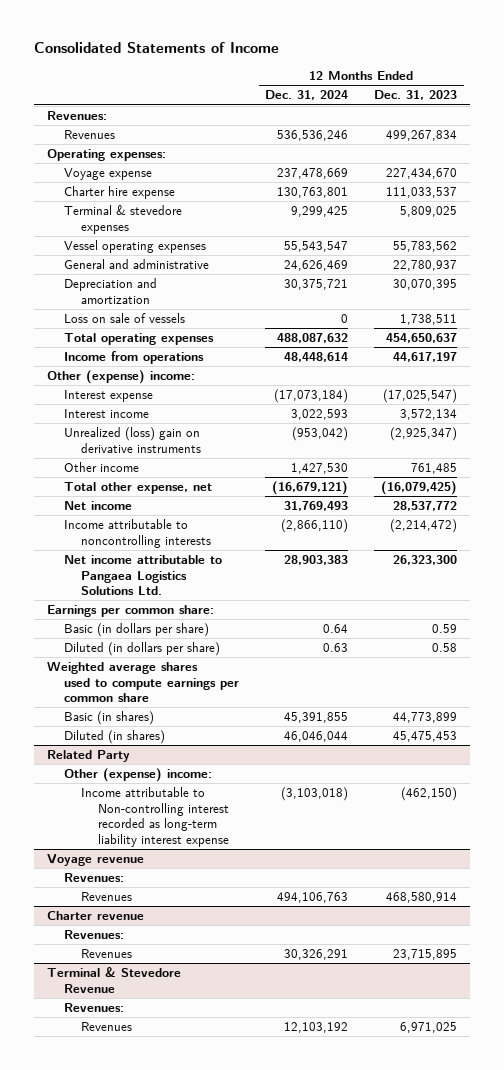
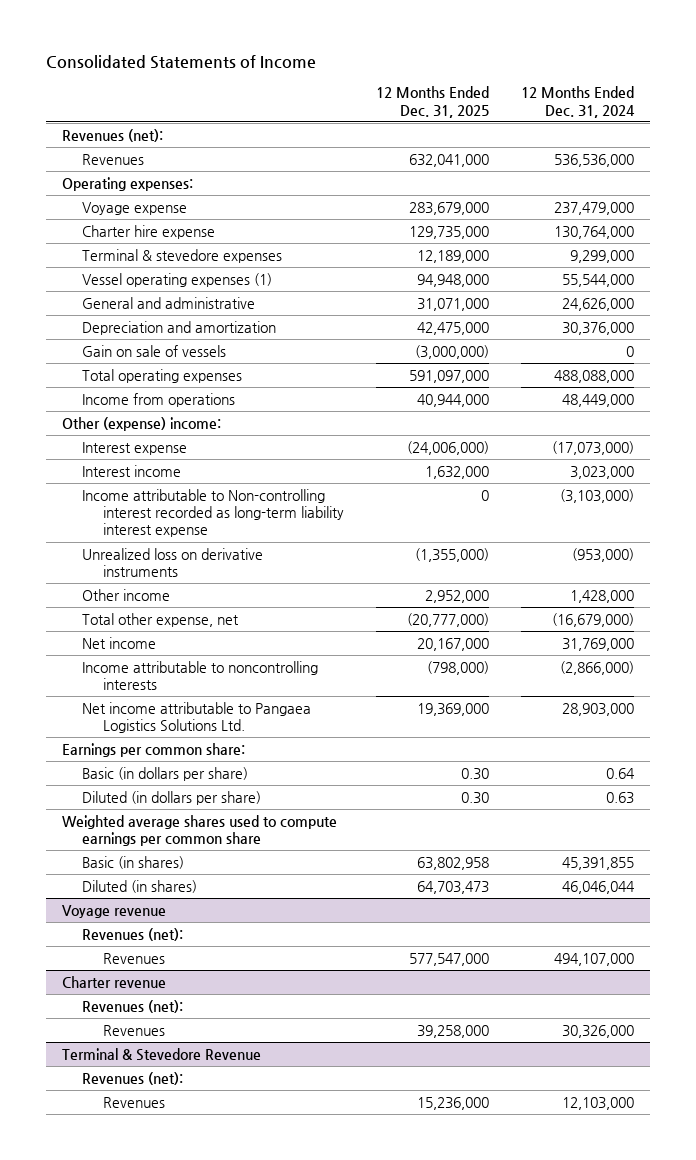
[374,90,458,101] Dec. 31, 2023 -> none
none -> [375,86,489,118] 12 Months Ended Dec. 31, 2025
[46,111,107,121] Revenues: -> [62,128,164,142] Revenues (net):
[277,130,349,142] 536,536,246 -> [553,153,634,167] 536,536,000
[277,168,349,180] 237,478,669 -> [553,201,634,215] 237,479,000
[277,187,349,199] 130,763,801 -> [553,225,634,239] 130,764,000
[291,206,349,218] 9,299,425 -> [569,249,634,263] 9,299,000
[63,240,206,254] Vessel operating expenses -> [82,272,273,287] Vessel operating expenses (1)
[284,241,349,253] 55,543,547 -> [561,273,634,287] 55,544,000
[284,260,349,272] 24,626,469 -> [561,297,634,311] 24,626,000
[284,279,349,291] 30,375,721 -> [561,321,634,335] 30,376,000
[63,313,185,324] Loss on sale of vessels -> [82,344,227,357] Gain on sale of vessels
[277,333,349,344] 488,087,632 -> [553,369,634,383] 488,088,000
[284,352,349,363] 48,448,614 -> [561,393,634,407] 48,449,000
[274,389,349,404] (17,073,184) -> [551,440,634,455] (17,073,000)
[291,409,349,421] 3,022,593 -> [569,465,634,479] 3,023,000
none -> [82,488,344,538] Income attributable to Non-controlling interest recorded as long-term liability interest expense
[63,427,201,453] Unrealized (loss) gain on derivative instruments -> [82,547,264,578] Unrealized loss on derivative instruments
[292,427,349,442] (953,042) -> [571,547,634,562] (953,000)
[291,463,349,475] 1,427,530 -> [569,589,634,603] 1,428,000
[272,481,349,496] (16,679,121) -> [551,612,634,627] (16,679,000)
[284,501,349,512] 31,769,493 -> [561,637,634,651] 31,769,000
[281,519,349,534] (2,866,110) -> [559,660,634,675] (2,866,000)
[284,555,349,566] 28,903,383 -> [561,702,634,716] 28,903,000
[46,750,130,763] Related Party -> none
[63,768,212,783] Other (expense) income: -> none
[80,787,229,847] Income attributable to Non-controlling interest recorded as long-term liability interest expense -> none
[63,873,124,883] Revenues: -> [82,927,184,941] Revenues (net):
[277,892,349,904] 494,106,763 -> [553,952,634,966] 494,107,000
[63,930,124,940] Revenues: -> [82,999,184,1013] Revenues (net):
[284,949,349,961] 30,326,291 -> [561,1024,634,1038] 30,326,000
[63,1003,124,1013] Revenues: -> [82,1071,184,1085] Revenues (net):
[284,1022,349,1034] 12,103,192 -> [561,1096,634,1110] 12,103,000

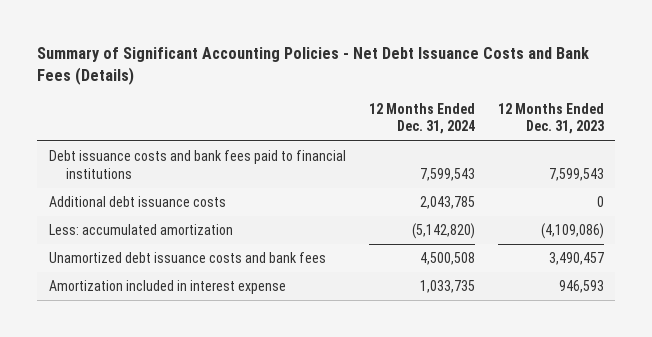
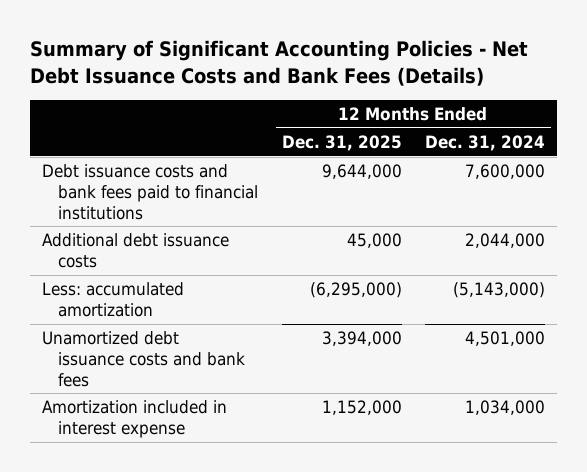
[497,102,604,135] 12 Months Ended Dec. 31, 2023 -> none
none -> [281,134,402,151] Dec. 31, 2025
[419,167,475,181] 7,599,543 -> [465,164,546,180] 7,600,000
[419,196,475,210] 2,043,785 -> [465,233,546,249] 2,044,000
[411,223,475,240] (5,142,820) -> [453,282,546,299] (5,143,000)
[419,252,475,266] 4,500,508 -> [465,331,546,347] 4,501,000
[419,280,475,294] 1,033,735 -> [465,400,546,416] 1,034,000

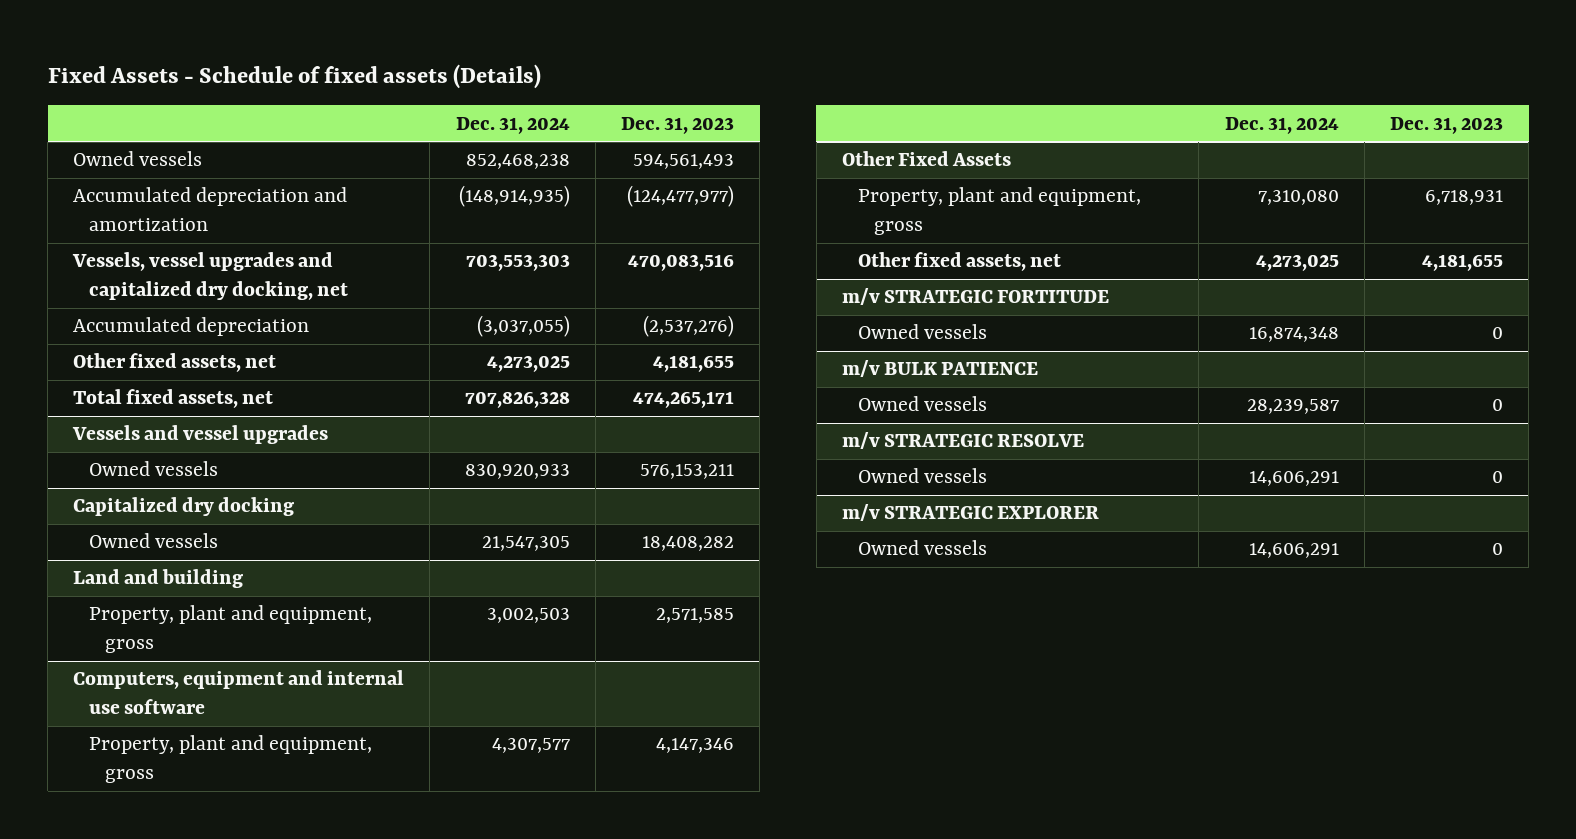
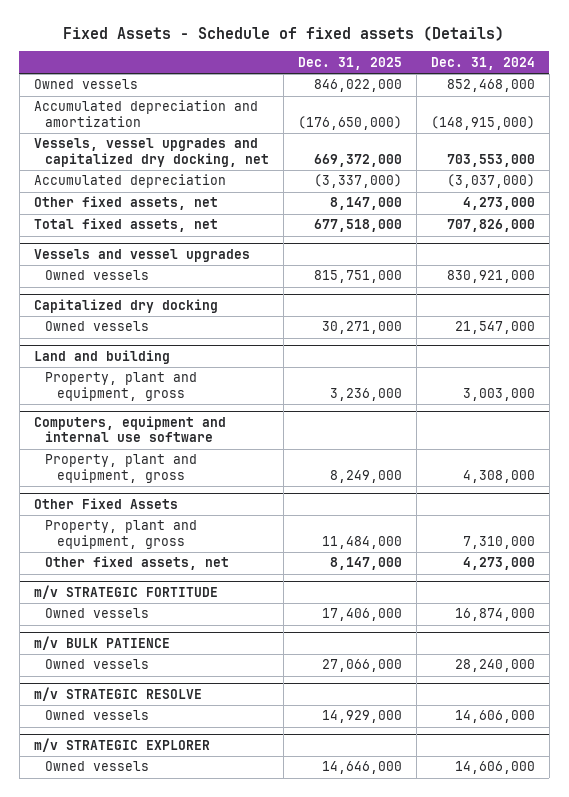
[621,116,735,134] Dec. 31, 2023 -> none
none -> [298,56,403,70] Dec. 31, 2025
[465,154,570,170] 852,468,238 -> [447,79,536,93] 852,468,000
[458,185,570,208] (148,914,935) -> [431,115,536,130] (148,915,000)
[465,254,570,272] 703,553,303 -> [447,153,536,167] 703,553,000
[476,315,570,338] (3,037,055) -> [447,174,536,189] (3,037,000)
[486,355,570,373] 4,273,025 -> [463,197,536,211] 4,273,000
[464,391,570,409] 707,826,328 -> [447,219,536,233] 707,826,000
[464,464,570,480] 830,920,933 -> [447,270,536,284] 830,921,000
[481,536,570,552] 21,547,305 -> [455,321,536,335] 21,547,000
[486,608,570,624] 3,002,503 -> [463,387,536,401] 3,003,000
[491,738,570,754] 4,307,577 -> [463,469,536,483] 4,308,000
[1257,190,1339,206] 7,310,080 -> [463,535,536,549] 7,310,000
[1255,254,1339,272] 4,273,025 -> [463,557,536,571] 4,273,000
[1248,327,1339,343] 16,874,348 -> [455,608,536,622] 16,874,000
[1246,399,1339,415] 28,239,587 -> [455,659,536,673] 28,240,000
[1248,471,1339,487] 14,606,291 -> [455,710,536,724] 14,606,000
[1248,543,1339,559] 14,606,291 -> [455,761,536,775] 14,606,000

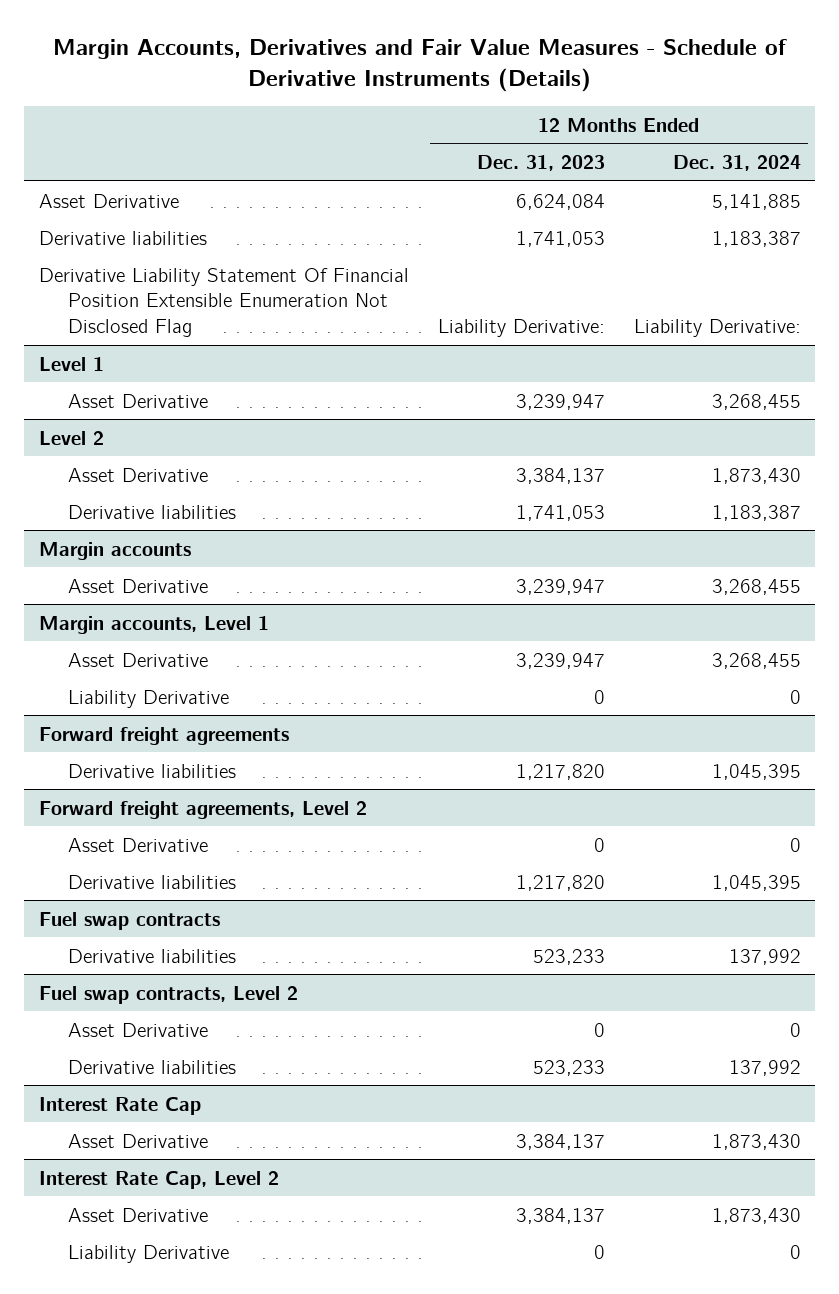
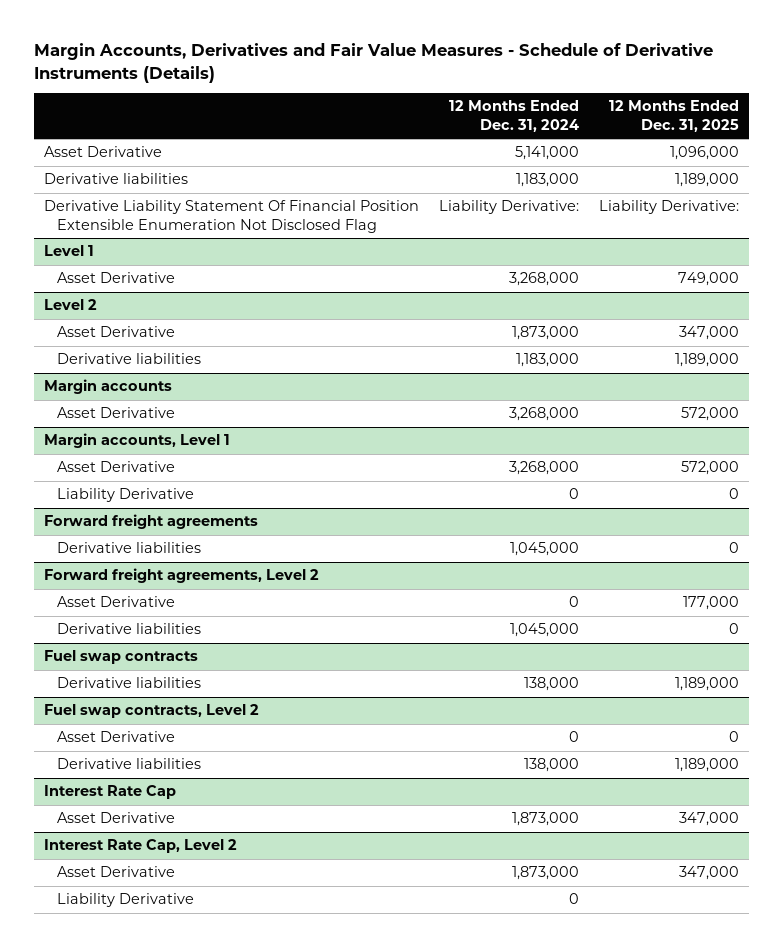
[476,155,605,172] Dec. 31, 2023 -> none
none -> [608,100,739,132] 12 Months Ended Dec. 31, 2025
[711,193,801,210] 5,141,885 -> [514,146,579,161] 5,141,000
[711,230,801,247] 1,183,387 -> [515,173,579,188] 1,183,000
[711,393,801,410] 3,268,455 -> [508,272,579,287] 3,268,000
[711,467,801,484] 1,873,430 -> [511,326,579,341] 1,873,000
[711,504,801,521] 1,183,387 -> [515,353,579,368] 1,183,000
[711,578,801,595] 3,268,455 -> [508,407,579,422] 3,268,000
[711,652,801,669] 3,268,455 -> [508,461,579,476] 3,268,000
[711,763,801,780] 1,045,395 -> [509,542,579,557] 1,045,000
[711,874,801,891] 1,045,395 -> [509,623,579,638] 1,045,000
[728,948,801,965] 137,992 -> [523,677,579,692] 138,000
[728,1059,801,1076] 137,992 -> [523,758,579,773] 138,000
[711,1133,801,1150] 1,873,430 -> [511,812,579,827] 1,873,000
[711,1207,801,1224] 1,873,430 -> [511,866,579,881] 1,873,000

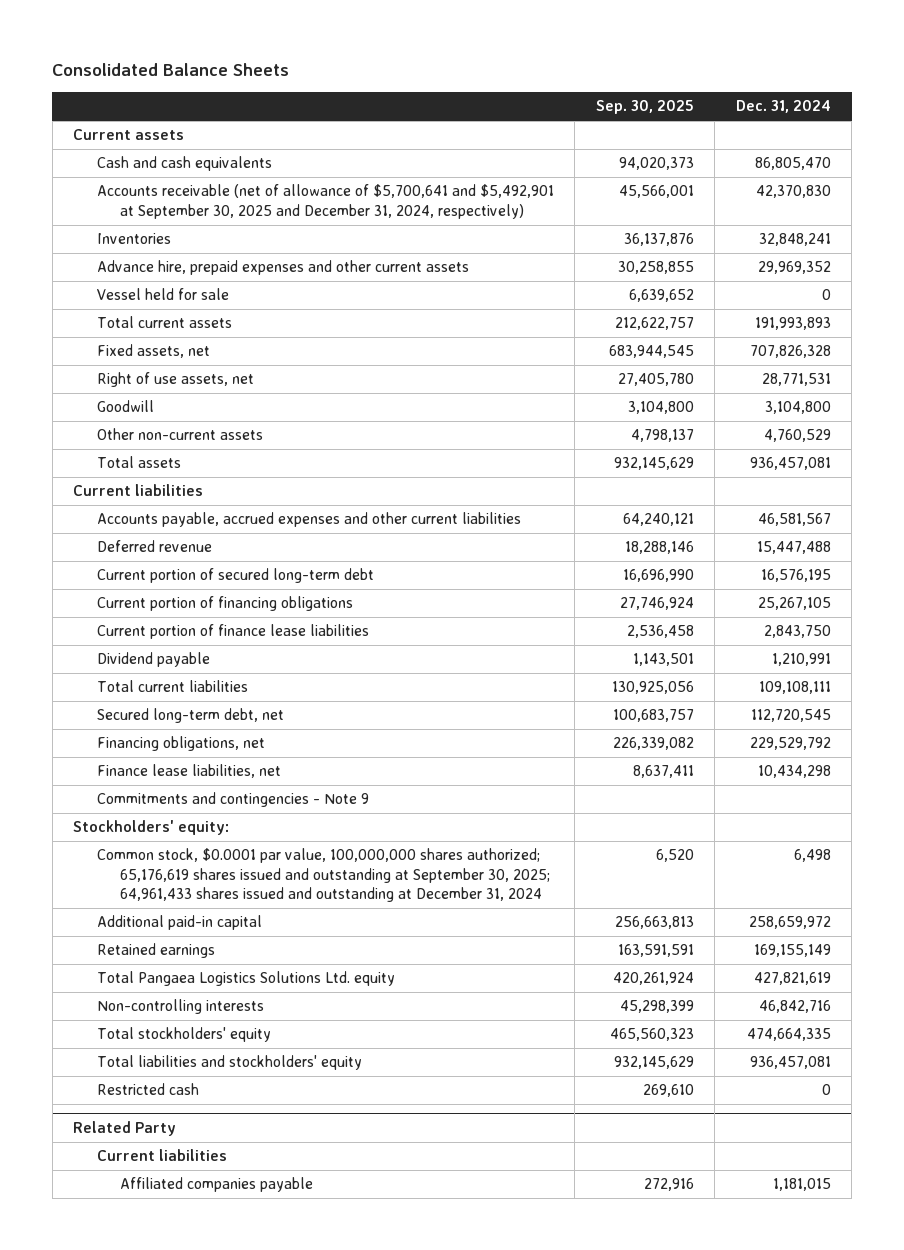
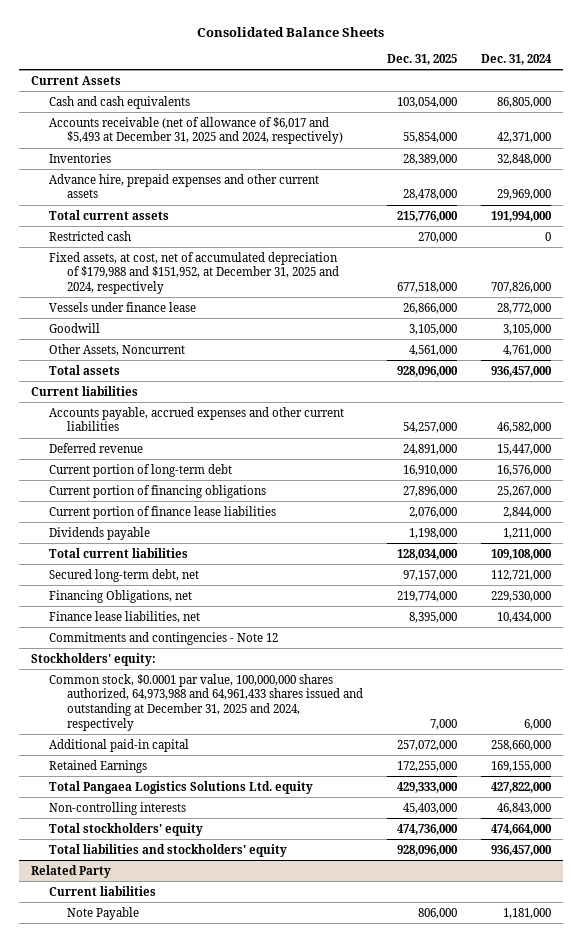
[595,100,694,115] Sep. 30, 2025 -> none
none -> [387,53,458,65] Dec. 31, 2025
[96,288,229,301] Vessel held for sale -> none
[96,344,210,359] Fixed assets, net -> none
[96,372,254,388] Right of use assets, net -> none
[73,129,185,141] Current assets -> [31,75,122,85] Current Assets
[754,157,831,171] 86,805,470 -> [496,96,551,108] 86,805,000
[96,184,554,219] Accounts receivable (net of allowance of $5,700,641 and $5,492,901 at September 30, 2025 and December 31, 2024, respectively) -> [49,116,344,145] Accounts receivable (net of allowance of $6,017 and $5,493 at December 31, 2025 and 2024, respectively)
[755,185,831,199] 42,370,830 -> [496,132,551,144] 42,371,000
[758,233,831,247] 32,848,241 -> [496,153,551,165] 32,848,000
[757,261,831,275] 29,969,352 -> [496,189,551,201] 29,969,000
[754,317,831,331] 191,993,893 -> [490,210,552,222] 191,994,000
[96,1083,199,1096] Restricted cash -> [49,230,132,241] Restricted cash
none -> [49,251,340,294] Fixed assets, at cost, net of accumulated depreciation of $179,988 and $151,952, at December 31, 2025 and 2024, respectively
none -> [49,301,197,312] Vessels under finance lease
[764,401,831,415] 3,104,800 -> [502,323,551,335] 3,105,000
[96,428,263,441] Other non-current assets -> [49,343,186,356] Other Assets, Noncurrent
[763,429,831,443] 4,760,529 -> [502,344,551,356] 4,761,000
[749,457,831,471] 936,457,081 -> [490,365,552,377] 936,457,000
[757,513,831,527] 46,581,567 -> [496,422,551,434] 46,582,000
[756,541,831,555] 15,447,488 -> [496,443,551,455] 15,447,000
[96,568,374,584] Current portion of secured long-term debt -> [49,463,233,477] Current portion of long-term debt
[760,569,831,583] 16,576,195 -> [496,464,551,476] 16,576,000
[757,597,831,611] 25,267,105 -> [496,485,551,497] 25,267,000
[763,625,831,639] 2,843,750 -> [502,506,551,518] 2,844,000
[96,652,210,668] Dividend payable -> [49,526,151,540] Dividends payable
[771,653,831,667] 1,210,991 -> [502,527,551,539] 1,211,000
[758,681,831,695] 109,108,111 -> [490,548,552,560] 109,108,000
[750,709,831,723] 112,720,545 -> [490,569,551,581] 112,721,000
[96,736,265,752] Financing obligations, net -> [49,589,193,603] Financing Obligations, net
[749,737,831,751] 229,529,792 -> [490,590,551,602] 229,530,000
[757,765,831,779] 10,434,298 -> [496,611,551,623] 10,434,000
[96,792,369,808] Commitments and contingencies - Note 9 -> [49,631,279,645] Commitments and contingencies - Note 12
[96,848,551,903] Common stock, $0.0001 par value, 100,000,000 shares authorized; 65,176,619 shares issued and outstanding at September 30, 2025; 64,961,433 shares issued and outstanding at December 31, 2024 -> [49,673,364,731] Common stock, $0.0001 par value, 100,000,000 shares authorized, 64,973,988 and 64,961,433 shares issued and outstanding at December 31, 2025 and 2024, respectively
[793,849,831,863] 6,498 -> [523,718,551,730] 6,000
[748,916,831,930] 258,659,972 -> [490,739,551,751] 258,660,000
[96,943,215,959] Retained earnings -> [49,759,148,773] Retained Earnings
[753,944,831,958] 169,155,149 -> [490,760,551,772] 169,155,000
[753,972,831,986] 427,821,619 -> [490,781,552,793] 427,822,000
[758,1000,831,1014] 46,842,716 -> [496,802,551,814] 46,843,000
[746,1028,831,1042] 474,664,335 -> [490,823,552,835] 474,664,000
[749,1056,831,1070] 936,457,081 -> [490,844,552,856] 936,457,000
[120,1177,314,1193] Affiliated companies payable -> none
none -> [67,906,140,920] Note Payable

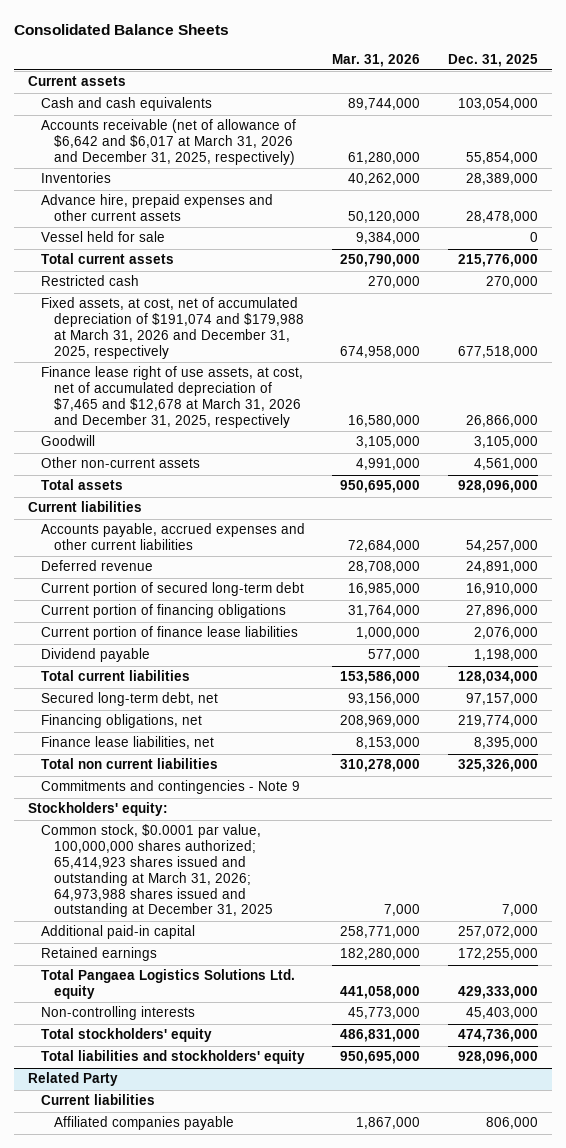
[480,53,552,65] Dec. 31, 2024 -> none
none -> [332,53,421,67] Mar. 31, 2026
[31,75,122,85] Current Assets -> [27,76,126,87] Current assets
[49,116,344,145] Accounts receivable (net of allowance of $6,017 and $5,493 at December 31, 2025 and 2024, respectively) -> [40,119,296,166] Accounts receivable (net of allowance of $6,642 and $6,017 at March 31, 2026 and December 31, 2025, respectively)
none -> [40,231,165,243] Vessel held for sale
[49,251,340,294] Fixed assets, at cost, net of accumulated depreciation of $179,988 and $151,952, at December 31, 2025 and 2024, respectively -> [40,297,305,359] Fixed assets, at cost, net of accumulated depreciation of $191,074 and $179,988 at March 31, 2026 and December 31, 2025, respectively
[49,301,197,312] Vessels under finance lease -> [40,366,303,428] Finance lease right of use assets, at cost, net of accumulated depreciation of $7,465 and $12,678 at March 31, 2026 and December 31, 2025, respectively
[49,343,186,356] Other Assets, Noncurrent -> [40,457,200,469] Other non-current assets
[49,463,233,477] Current portion of long-term debt -> [40,582,304,597] Current portion of secured long-term debt
[49,526,151,540] Dividends payable -> [40,648,150,663] Dividend payable
[49,589,193,603] Financing Obligations, net -> [40,714,202,729] Financing obligations, net
none -> [40,758,218,770] Total non current liabilities
[49,631,279,645] Commitments and contingencies - Note 12 -> [40,780,300,795] Commitments and contingencies - Note 9
[49,673,364,731] Common stock, $0.0001 par value, 100,000,000 shares authorized, 64,973,988 and 64,961,433 shares issued and outstanding at December 31, 2025 and 2024, respectively -> [40,824,274,918] Common stock, $0.0001 par value, 100,000,000 shares authorized; 65,414,923 shares issued and outstanding at March 31, 2026; 64,973,988 shares issued and outstanding at December 31, 2025
[49,759,148,773] Retained Earnings -> [40,947,157,962] Retained earnings
[67,906,140,920] Note Payable -> none
none -> [54,1116,235,1131] Affiliated companies payable

